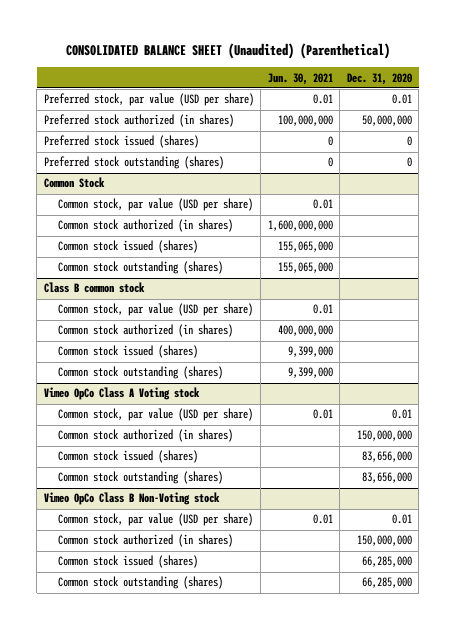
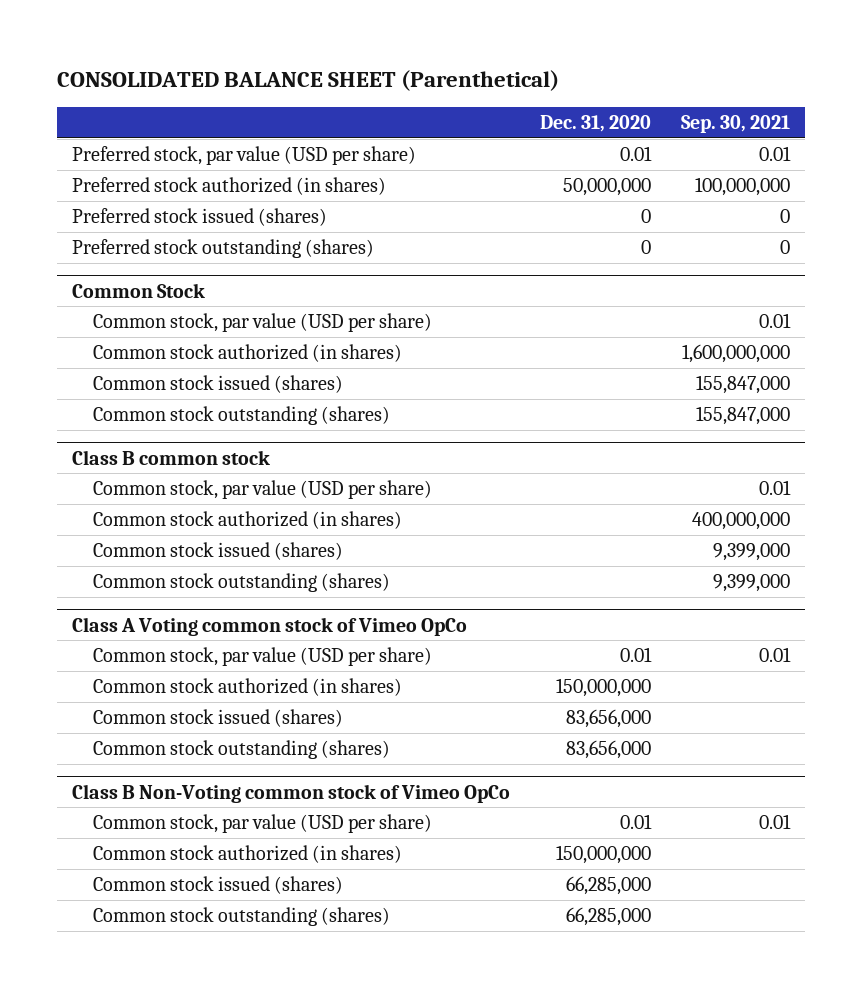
[65,43,390,60] CONSOLIDATED BALANCE SHEET (Unaudited) (Parenthetical) -> [56,70,559,92] CONSOLIDATED BALANCE SHEET (Parenthetical)
[267,72,333,85] Jun. 30, 2021 -> none
none -> [681,115,791,134] Sep. 30, 2021
[43,387,200,401] Vimeo OpCo Class A Voting stock -> [71,616,467,636] Class A Voting common stock of Vimeo OpCo
[43,492,220,506] Vimeo OpCo Class B Non-Voting stock -> [71,783,510,803] Class B Non-Voting common stock of Vimeo OpCo

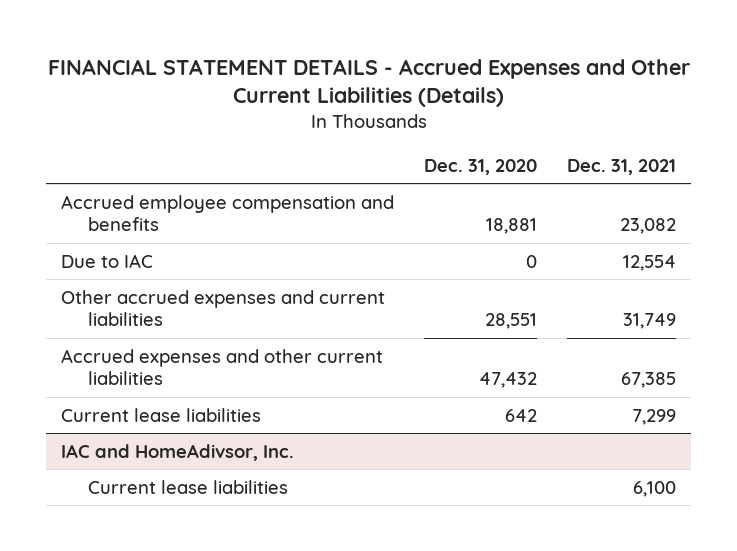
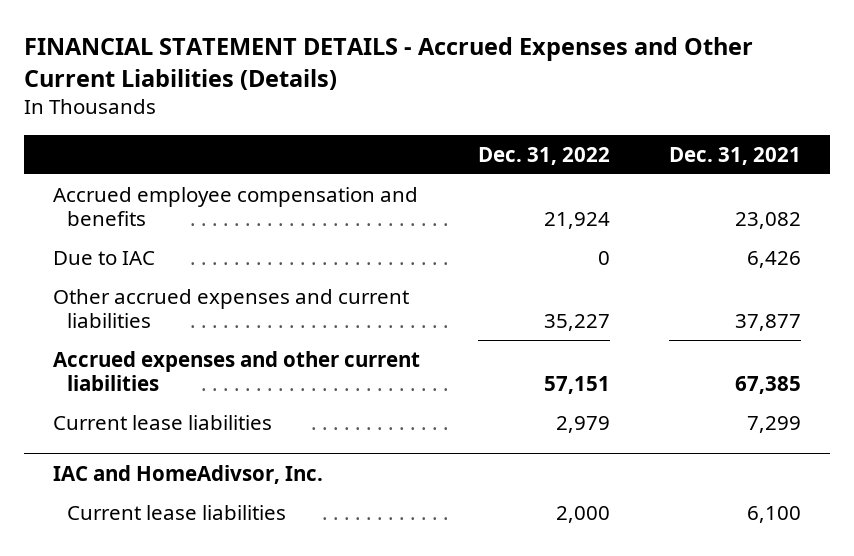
[424,158,538,175] Dec. 31, 2020 -> none
none -> [478,146,611,165] Dec. 31, 2022
[623,254,677,271] 12,554 -> [746,250,801,268] 6,426
[623,313,677,330] 31,749 -> [734,313,801,331] 37,877

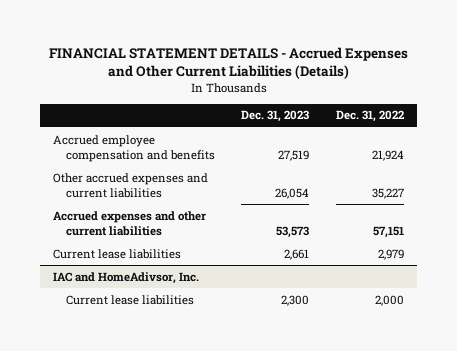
[668,146,801,165] Dec. 31, 2021 -> none
none -> [241,110,310,123] Dec. 31, 2023
[52,250,155,265] Due to IAC -> none

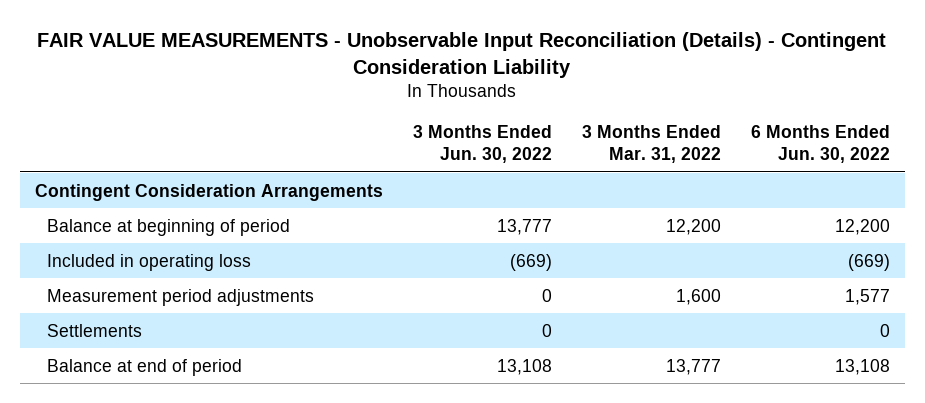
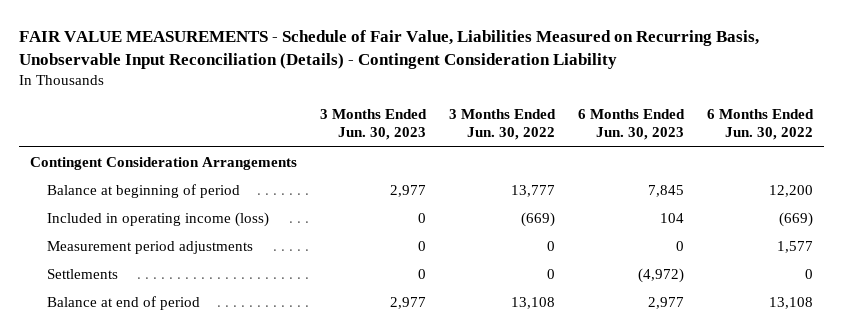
[37,31,887,78] FAIR VALUE MEASUREMENTS - Unobservable Input Reconciliation (Details) - Contingent Consideration Liability -> [18,29,759,69] FAIR VALUE MEASUREMENTS - Schedule of Fair Value, Liabilities Measured on Recurring Basis, Unobservable Input Reconciliation (Details) - Contingent Consideration Liability
[581,125,721,164] 3 Months Ended Mar. 31, 2022 -> none
none -> [320,108,428,141] 3 Months Ended Jun. 30, 2023
none -> [577,108,685,141] 6 Months Ended Jun. 30, 2023
[47,253,252,271] Included in operating loss -> [46,212,269,228] Included in operating income (loss)

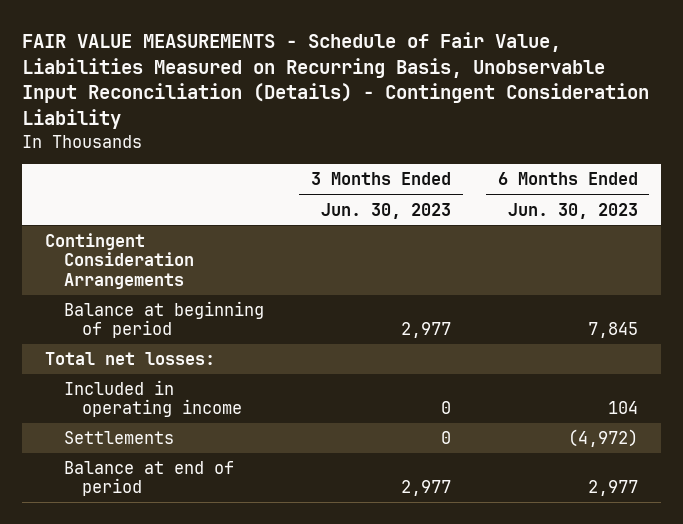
[448,108,556,141] 3 Months Ended Jun. 30, 2022 -> none
[706,108,814,141] 6 Months Ended Jun. 30, 2022 -> none
[46,241,253,255] Measurement period adjustments -> none
none -> [45,352,216,366] Total net losses:
[46,212,269,228] Included in operating income (loss) -> [63,380,243,418] Included in operating income

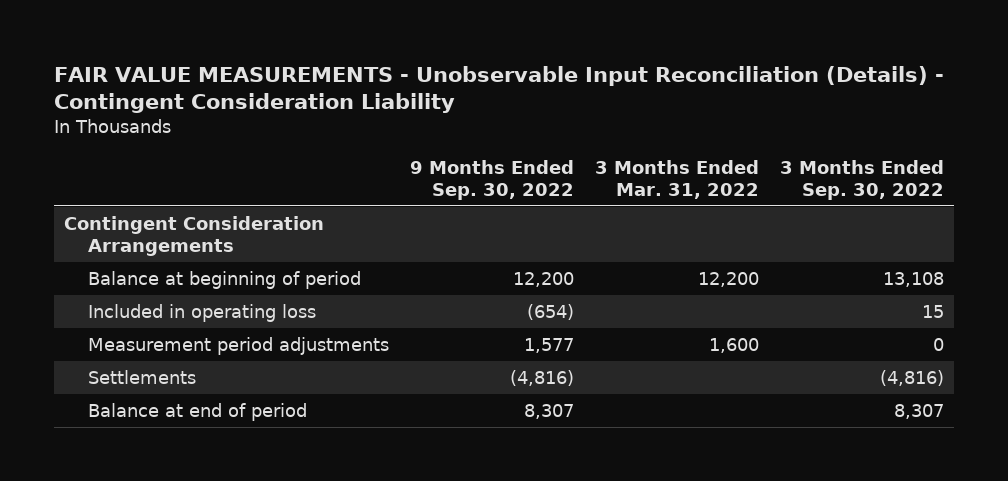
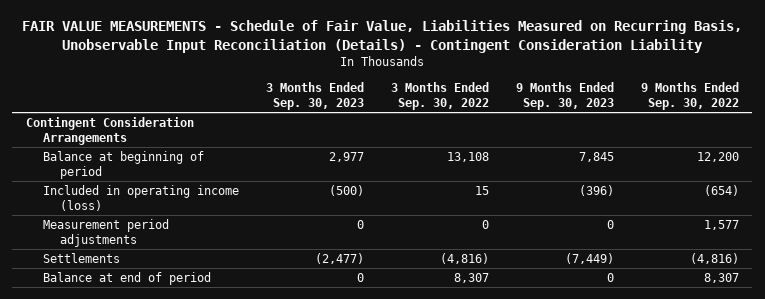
[54,65,945,114] FAIR VALUE MEASUREMENTS - Unobservable Input Reconciliation (Details) - Contingent Consideration Liability -> [22,20,743,53] FAIR VALUE MEASUREMENTS - Schedule of Fair Value, Liabilities Measured on Recurring Basis, Unobservable Input Reconciliation (Details) - Contingent Consideration Liability
[594,159,759,199] 3 Months Ended Mar. 31, 2022 -> none
none -> [265,82,364,110] 3 Months Ended Sep. 30, 2023
none -> [515,82,614,110] 9 Months Ended Sep. 30, 2023
[88,304,317,323] Included in operating loss -> [42,185,239,211] Included in operating income (loss)

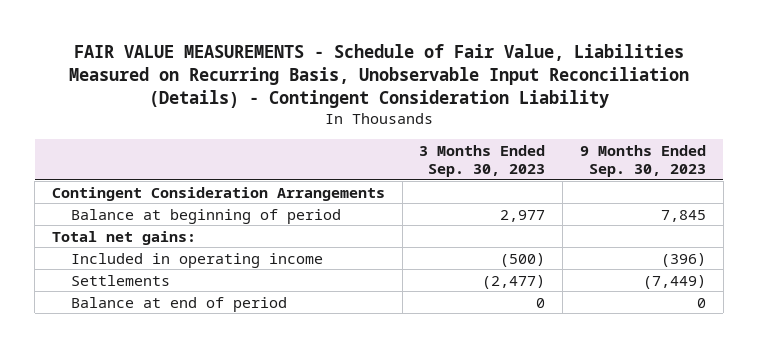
[390,82,489,110] 3 Months Ended Sep. 30, 2022 -> none
[640,82,739,110] 9 Months Ended Sep. 30, 2022 -> none
[42,219,169,247] Measurement period adjustments -> none
none -> [51,230,196,245] Total net gains:
[42,185,239,211] Included in operating income (loss) -> [71,252,324,268] Included in operating income

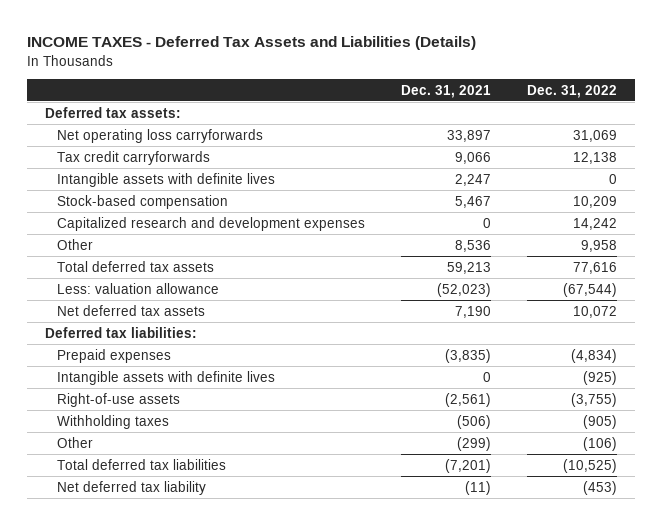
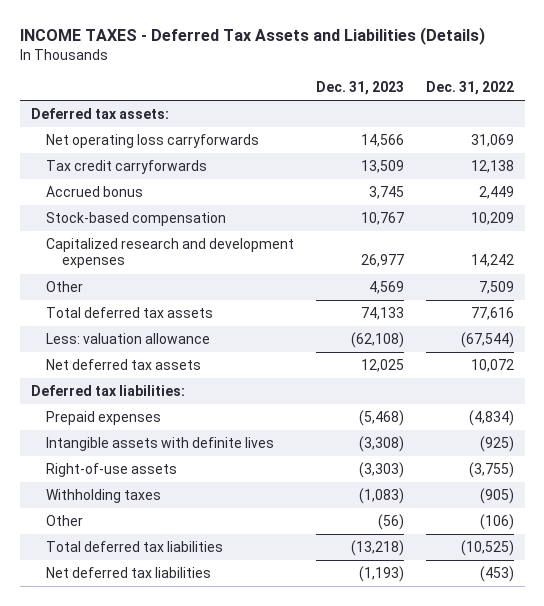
[401,84,492,98] Dec. 31, 2021 -> none
none -> [315,81,404,96] Dec. 31, 2023
[57,172,276,187] Intangible assets with definite lives -> none
none -> [46,186,144,198] Accrued bonus
[581,239,618,252] 9,958 -> [478,281,514,295] 7,509
[57,480,207,495] Net deferred tax liability -> [46,567,212,579] Net deferred tax liabilities

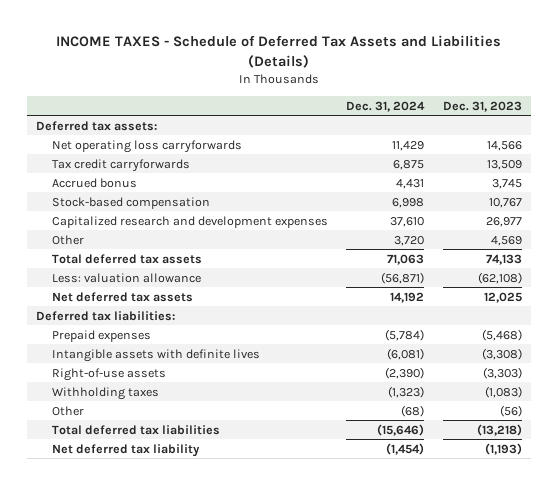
[19,27,485,46] INCOME TAXES - Deferred Tax Assets and Liabilities (Details) -> [55,35,501,69] INCOME TAXES - Schedule of Deferred Tax Assets and Liabilities (Details)
[425,81,514,96] Dec. 31, 2022 -> none
none -> [346,100,426,112] Dec. 31, 2024
[46,567,212,579] Net deferred tax liabilities -> [51,443,200,457] Net deferred tax liability

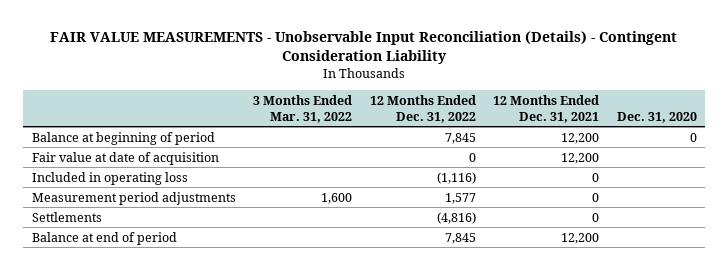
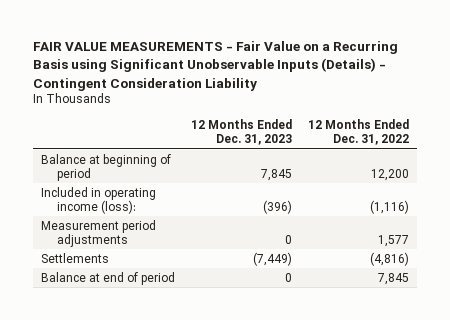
[50,31,678,65] FAIR VALUE MEASUREMENTS - Unobservable Input Reconciliation (Details) - Contingent Consideration Liability -> [32,41,398,91] FAIR VALUE MEASUREMENTS - Fair Value on a Recurring Basis using Significant Unobservable Inputs (Details) - Contingent Consideration Liability
[253,94,353,123] 3 Months Ended Mar. 31, 2022 -> none
[493,94,600,123] 12 Months Ended Dec. 31, 2021 -> none
[616,111,697,123] Dec. 31, 2020 -> none
none -> [191,118,293,146] 12 Months Ended Dec. 31, 2023
[31,151,219,165] Fair value at date of acquisition -> none
[444,132,476,144] 7,845 -> [371,169,410,182] 12,200
[31,171,188,185] Included in operating loss -> [40,186,156,215] Included in operating income (loss):

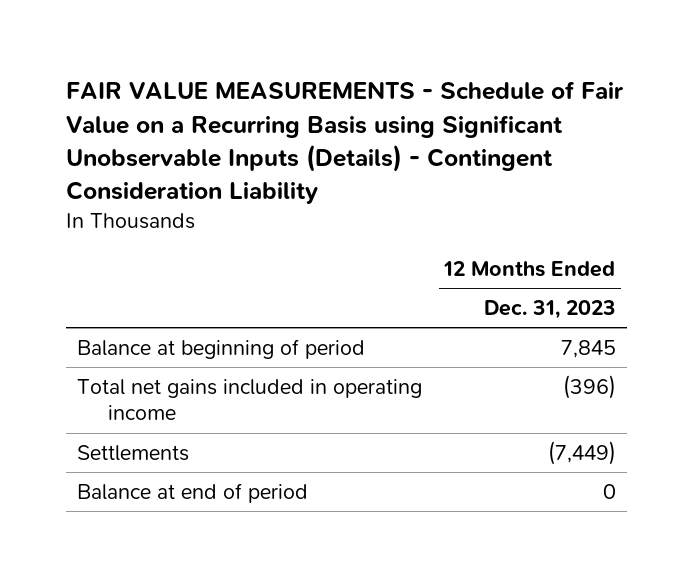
[32,41,398,91] FAIR VALUE MEASUREMENTS - Fair Value on a Recurring Basis using Significant Unobservable Inputs (Details) - Contingent Consideration Liability -> [66,81,625,204] FAIR VALUE MEASUREMENTS - Schedule of Fair Value on a Recurring Basis using Significant Unobservable Inputs (Details) - Contingent Consideration Liability
[308,118,410,146] 12 Months Ended Dec. 31, 2022 -> none
[40,219,156,248] Measurement period adjustments -> none
[40,186,156,215] Included in operating income (loss): -> [77,378,423,421] Total net gains included in operating income

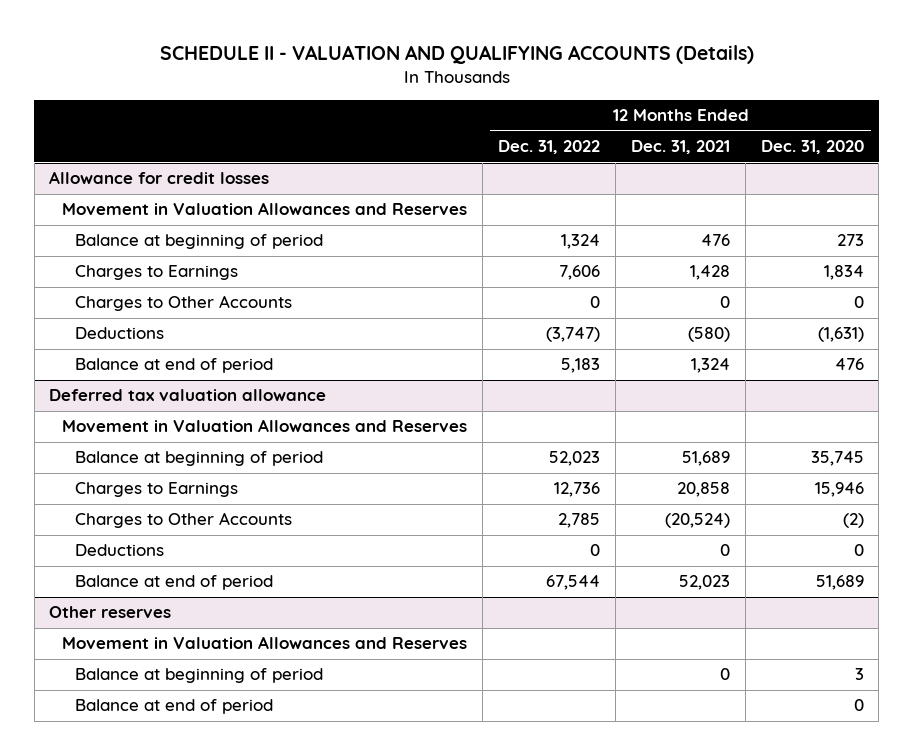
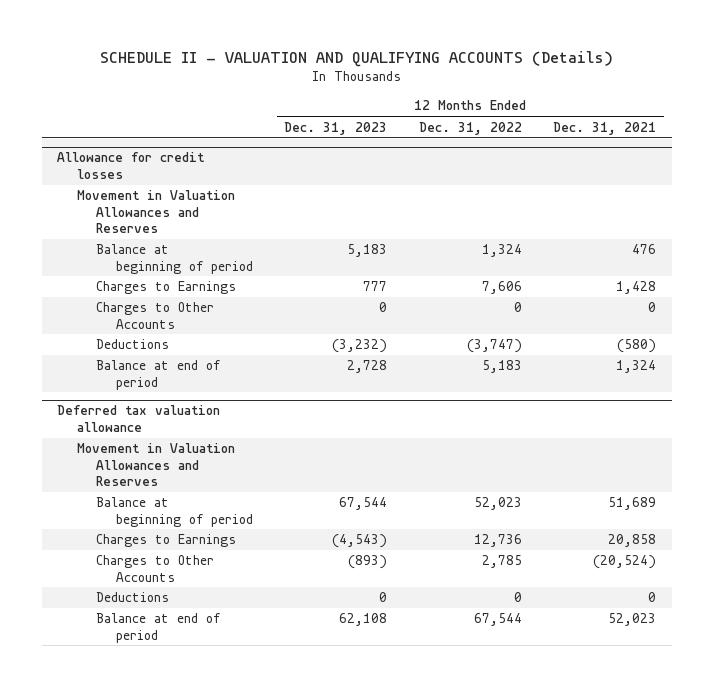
[760,140,864,155] Dec. 31, 2020 -> none
none -> [284,121,388,135] Dec. 31, 2023
[49,606,172,619] Other reserves -> none
[62,636,468,650] Movement in Valuation Allowances and Reserves -> none
[75,668,324,684] Balance at beginning of period -> none
[75,699,274,715] Balance at end of period -> none

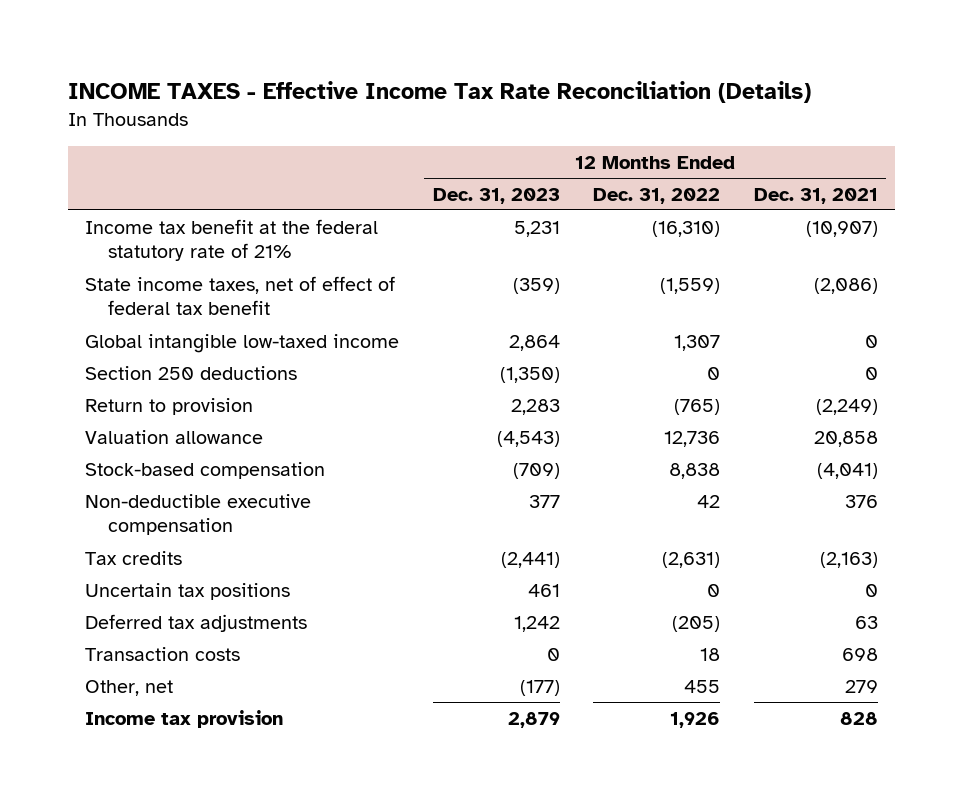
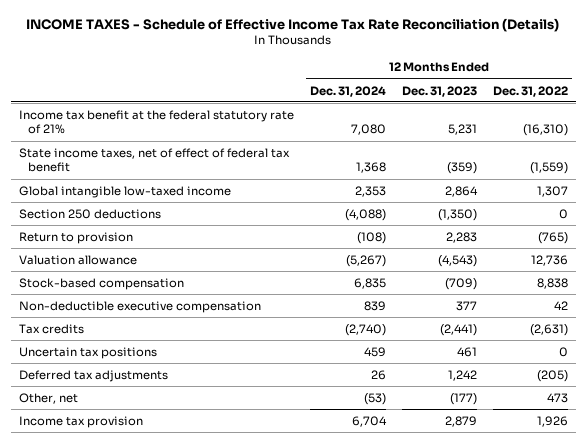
[68,81,812,104] INCOME TAXES - Effective Income Tax Rate Reconciliation (Details) -> [26,17,560,32] INCOME TAXES - Schedule of Effective Income Tax Rate Reconciliation (Details)
[753,187,878,204] Dec. 31, 2021 -> none
none -> [309,85,386,97] Dec. 31, 2024
[85,646,241,661] Transaction costs -> none
[684,679,721,693] 455 -> [546,392,568,403] 473

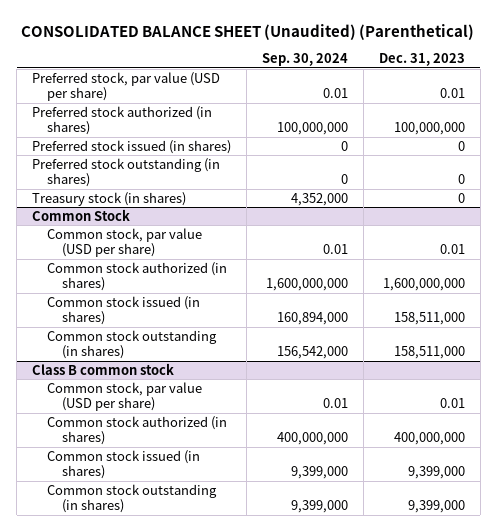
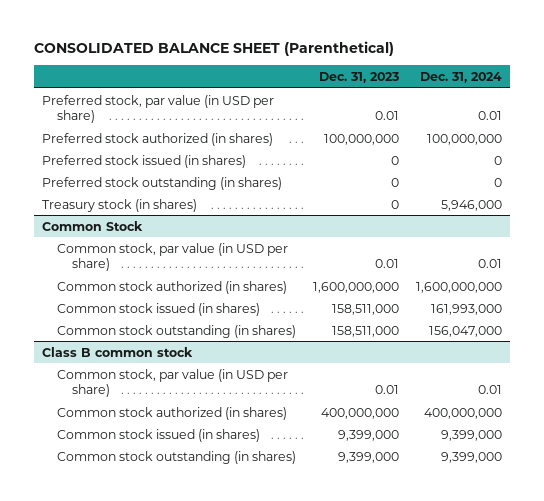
[21,23,475,40] CONSOLIDATED BALANCE SHEET (Unaudited) (Parenthetical) -> [33,40,394,56] CONSOLIDATED BALANCE SHEET (Parenthetical)
[261,53,348,67] Sep. 30, 2024 -> none
none -> [419,71,502,83] Dec. 31, 2024
[32,71,221,102] Preferred stock, par value (USD per share) -> [42,94,275,123] Preferred stock, par value (in USD per share)
[47,227,203,258] Common stock, par value (USD per share) -> [57,242,289,271] Common stock, par value (in USD per share)
[47,381,203,412] Common stock, par value (USD per share) -> [57,368,289,397] Common stock, par value (in USD per share)

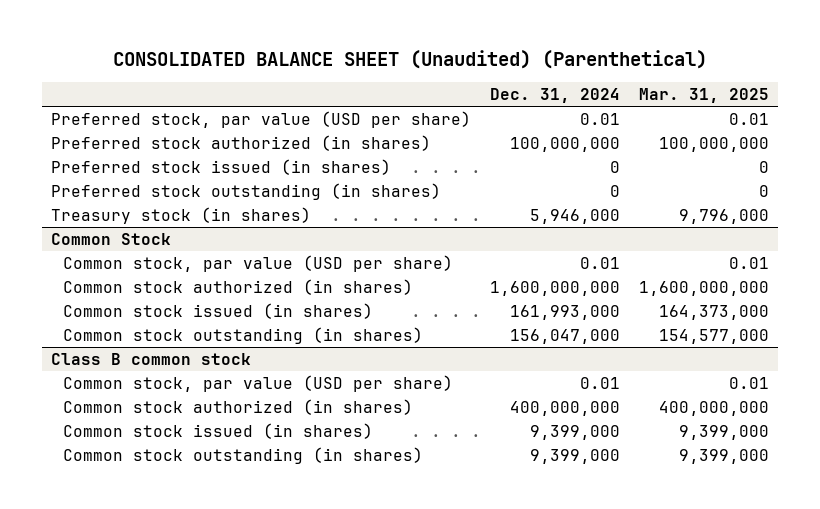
[33,40,394,56] CONSOLIDATED BALANCE SHEET (Parenthetical) -> [113,50,708,70] CONSOLIDATED BALANCE SHEET (Unaudited) (Parenthetical)
[318,71,399,83] Dec. 31, 2023 -> none
none -> [638,88,769,104] Mar. 31, 2025
[42,94,275,123] Preferred stock, par value (in USD per share) -> [51,110,472,128] Preferred stock, par value (USD per share)
[57,242,289,271] Common stock, par value (in USD per share) -> [62,254,453,272] Common stock, par value (USD per share)
[57,368,289,397] Common stock, par value (in USD per share) -> [62,374,453,392] Common stock, par value (USD per share)

